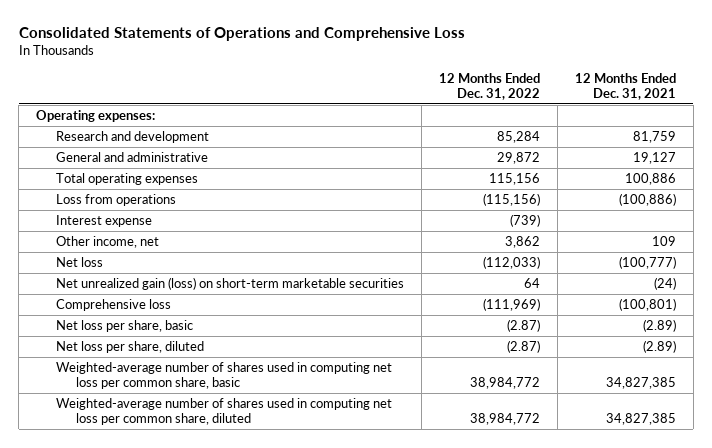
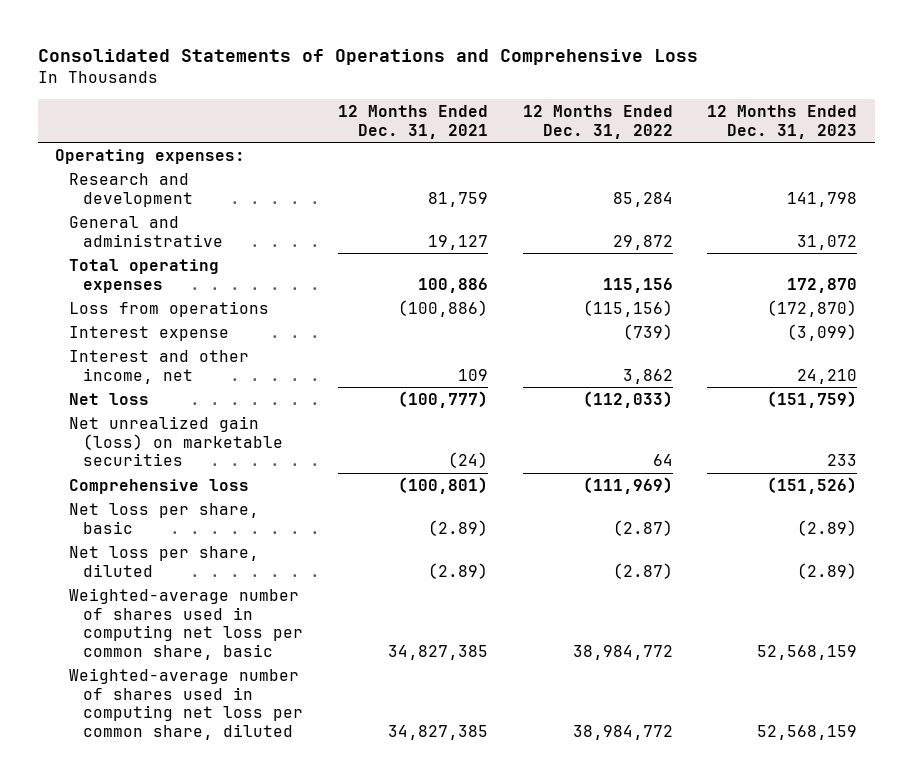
none -> [707,104,858,139] 12 Months Ended Dec. 31, 2023
[56,235,160,248] Other income, net -> [69,349,250,384] Interest and other income, net
[56,276,405,290] Net unrealized gain (loss) on short-term marketable securities -> [69,415,284,467] Net unrealized gain (loss) on marketable securities

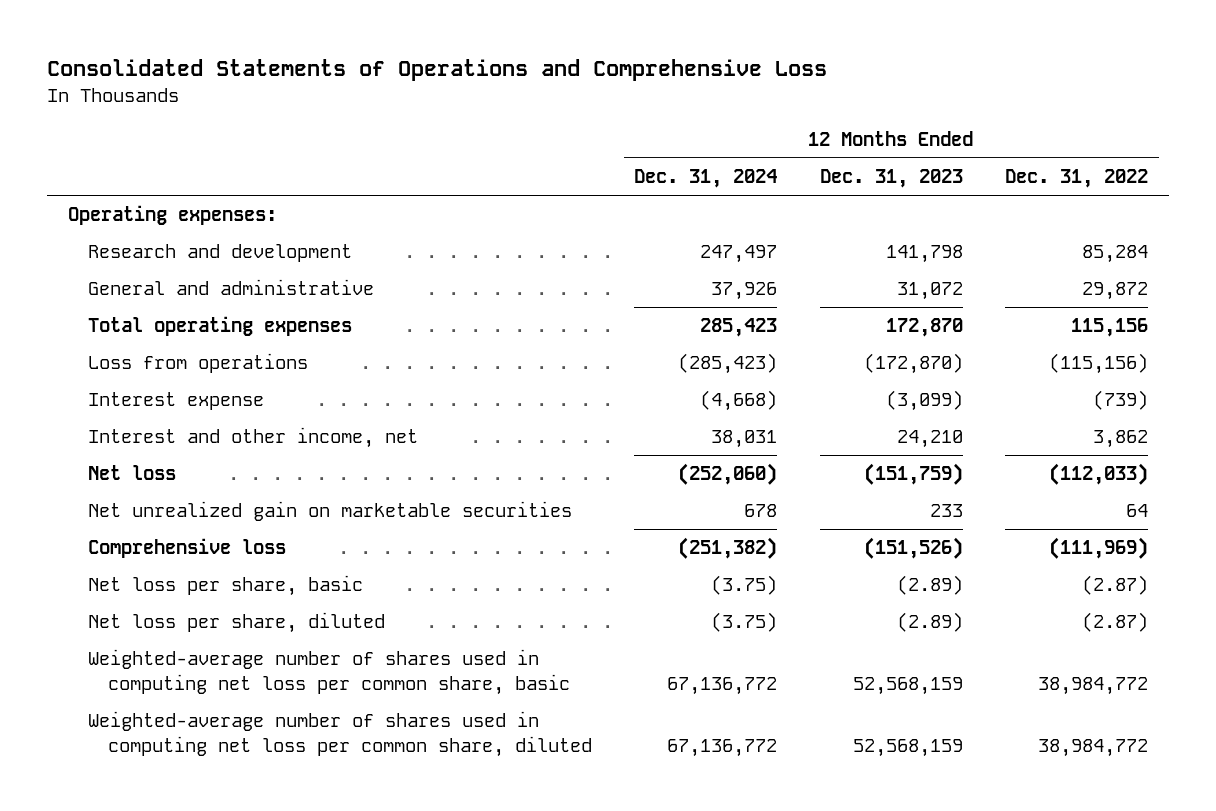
[337,104,488,139] 12 Months Ended Dec. 31, 2021 -> none
none -> [634,169,778,189] Dec. 31, 2024
[69,415,284,467] Net unrealized gain (loss) on marketable securities -> [88,501,573,522] Net unrealized gain on marketable securities

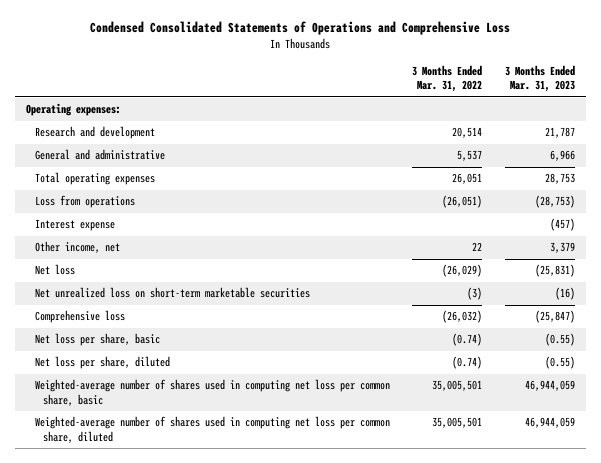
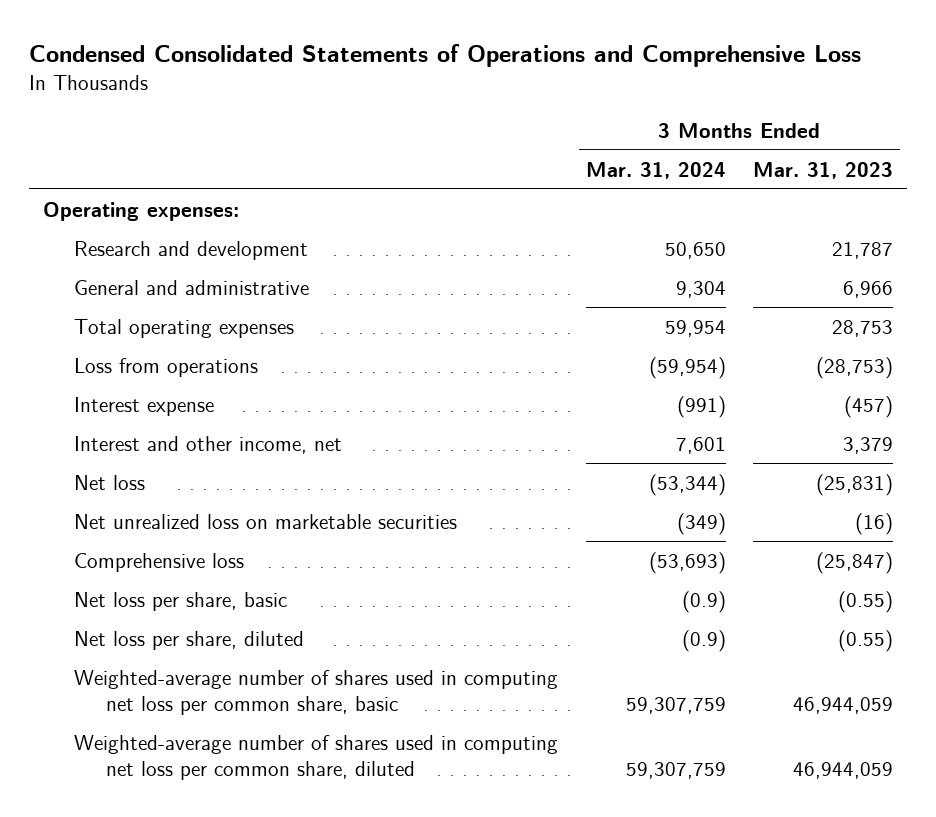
[412,64,483,93] 3 Months Ended Mar. 31, 2022 -> none
none -> [585,161,726,179] Mar. 31, 2024
[34,241,120,254] Other income, net -> [74,435,343,454] Interest and other income, net
[34,287,310,299] Net unrealized loss on short-term marketable securities -> [74,513,458,529] Net unrealized loss on marketable securities

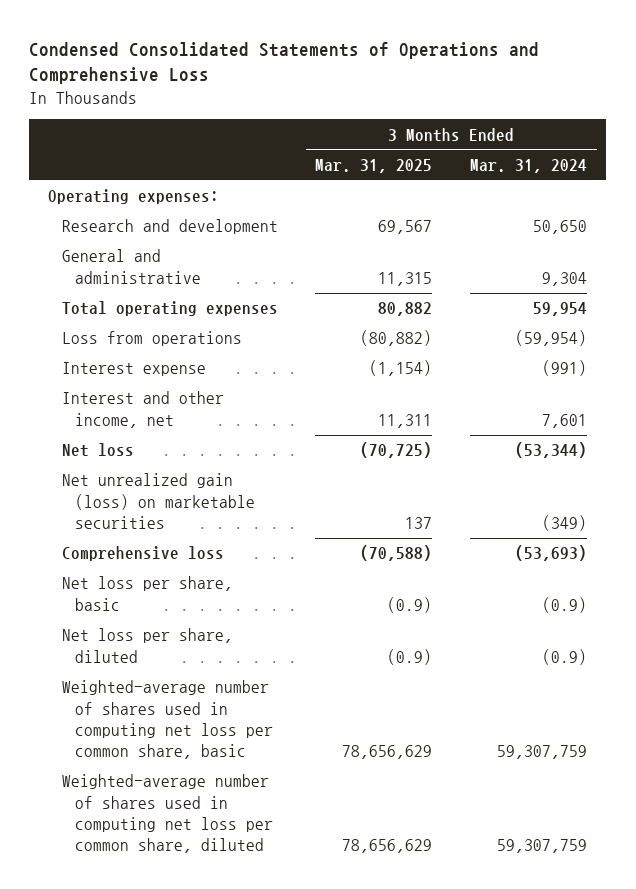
[753,161,894,179] Mar. 31, 2023 -> none
none -> [315,159,433,174] Mar. 31, 2025
[74,513,458,529] Net unrealized loss on marketable securities -> [61,473,255,530] Net unrealized gain (loss) on marketable securities

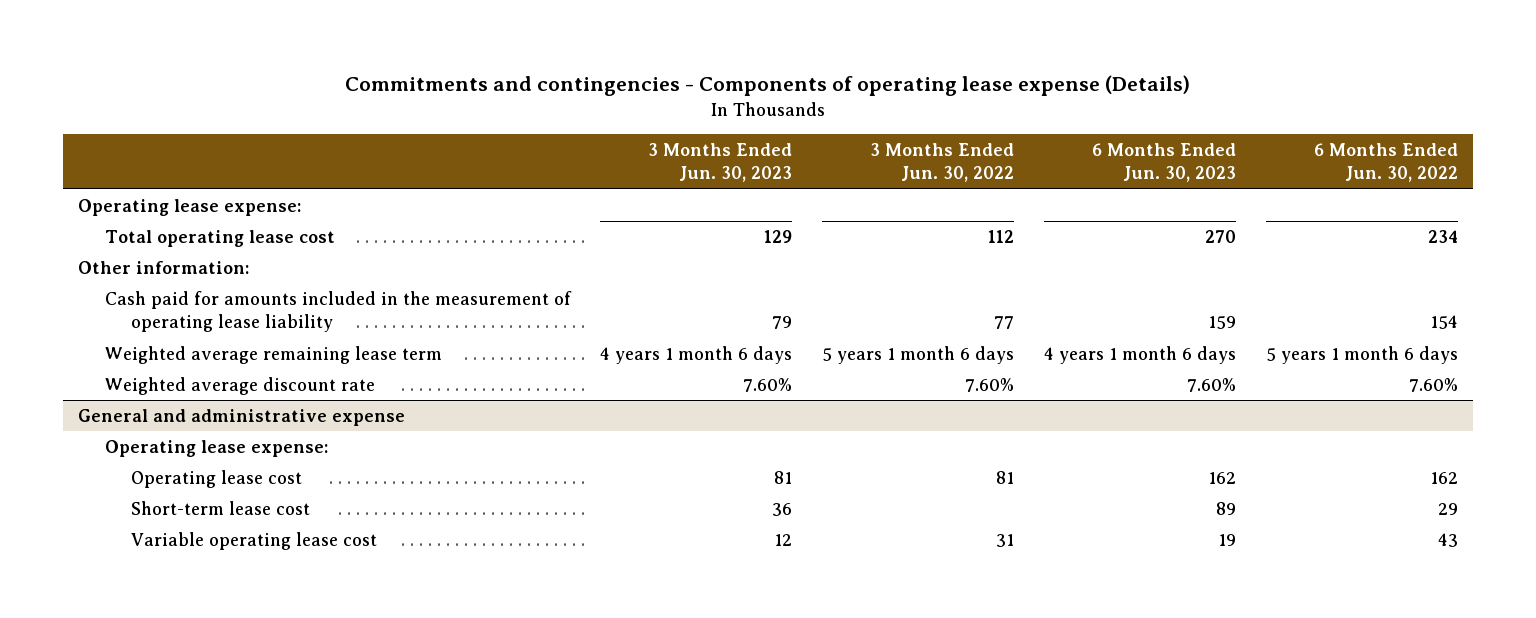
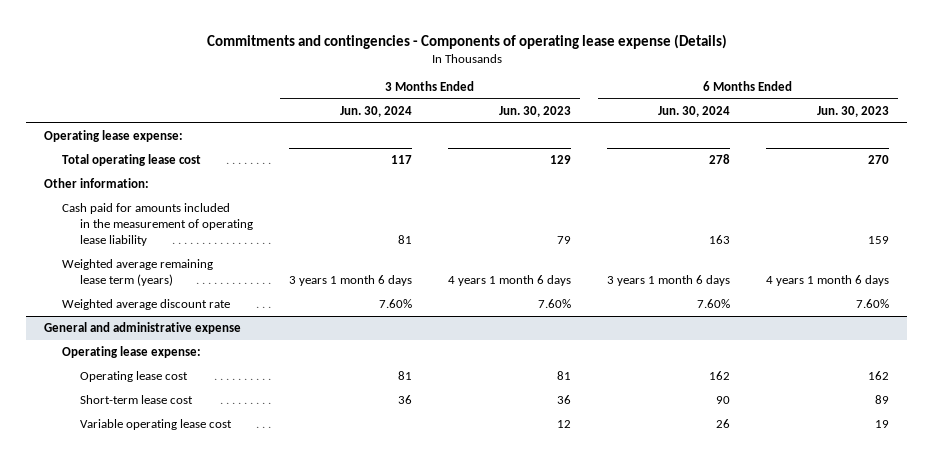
[870,142,1015,183] 3 Months Ended Jun. 30, 2022 -> none
[1314,142,1459,183] 6 Months Ended Jun. 30, 2022 -> none
none -> [339,105,412,117] Jun. 30, 2024
none -> [658,105,731,117] Jun. 30, 2024
[104,345,442,364] Weighted average remaining lease term -> [62,258,214,287] Weighted average remaining lease term (years)

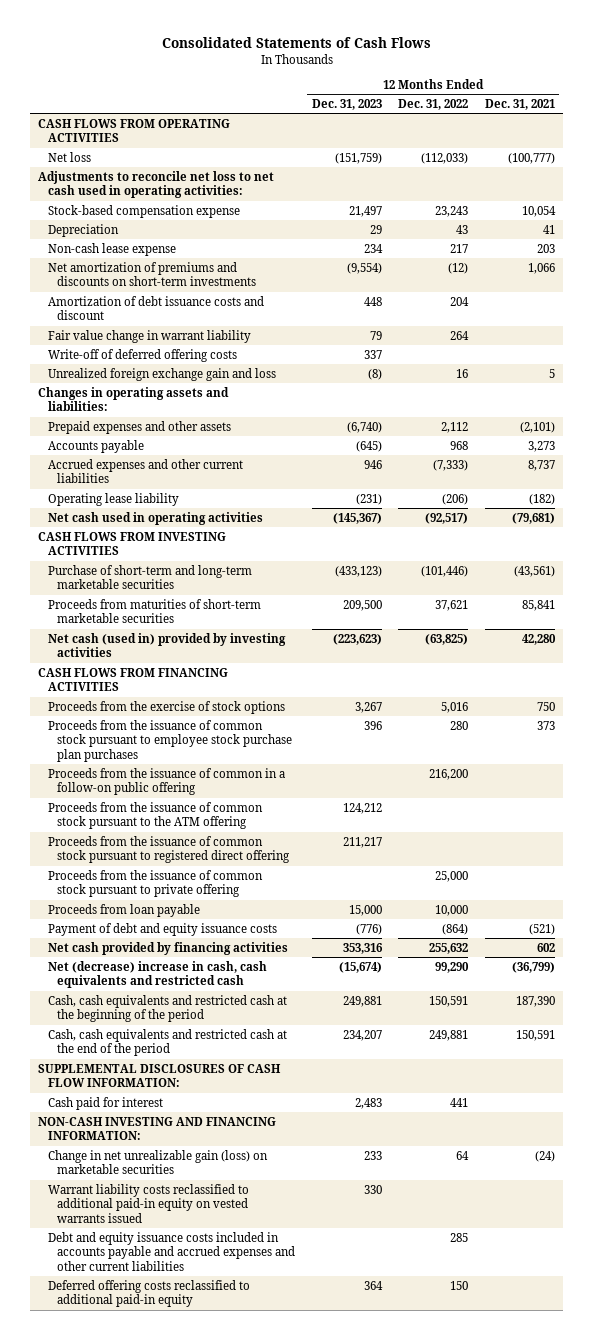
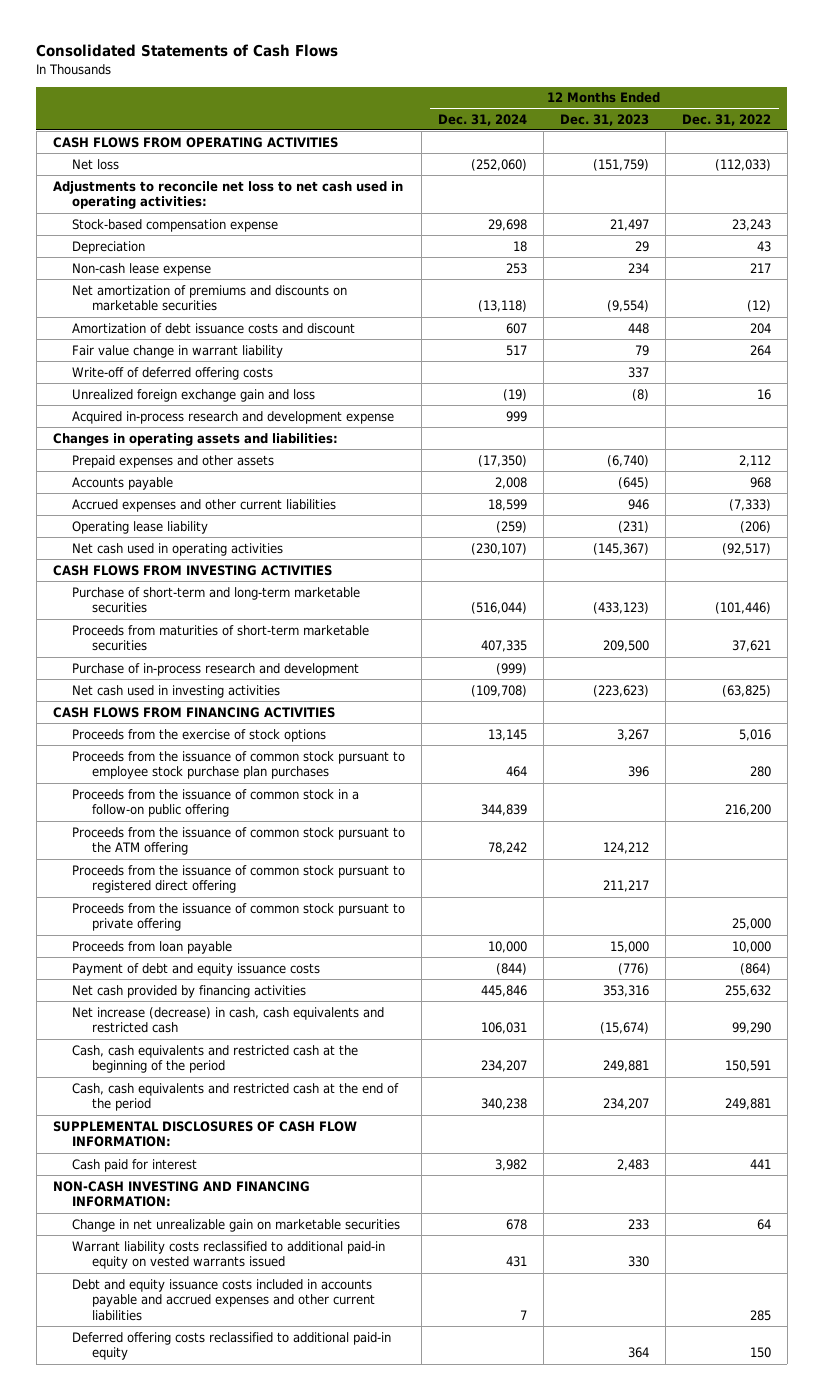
[485,98,556,110] Dec. 31, 2021 -> none
none -> [437,113,527,126] Dec. 31, 2024
[47,261,256,287] Net amortization of premiums and discounts on short-term investments -> [72,284,348,312] Net amortization of premiums and discounts on marketable securities
none -> [72,410,395,424] Acquired in-process research and development expense
none -> [72,662,360,676] Purchase of in-process research and development
[47,632,286,658] Net cash (used in) provided by investing activities -> [72,684,281,698] Net cash used in investing activities
[47,767,285,796] Proceeds from the issuance of common in a follow-on public offering -> [72,788,360,818] Proceeds from the issuance of common stock in a follow-on public offering
[47,960,267,989] Net (decrease) increase in cash, cash equivalents and restricted cash -> [72,1006,385,1034] Net increase (decrease) in cash, cash equivalents and restricted cash
[47,1149,268,1175] Change in net unrealizable gain (loss) on marketable securities -> [72,1218,401,1232] Change in net unrealizable gain on marketable securities

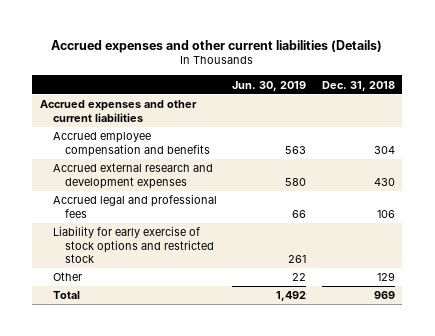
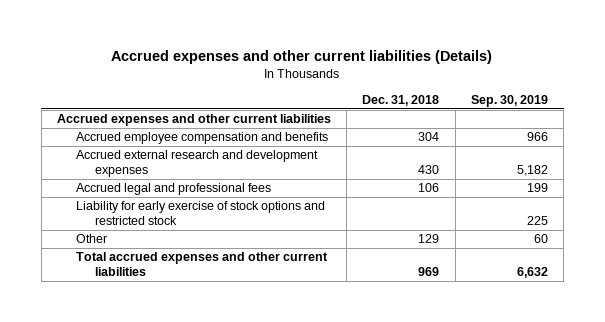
[232,80,307,91] Jun. 30, 2019 -> none
none -> [470,95,548,108] Sep. 30, 2019
[52,291,80,300] Total -> [75,252,328,277] Total accrued expenses and other current liabilities

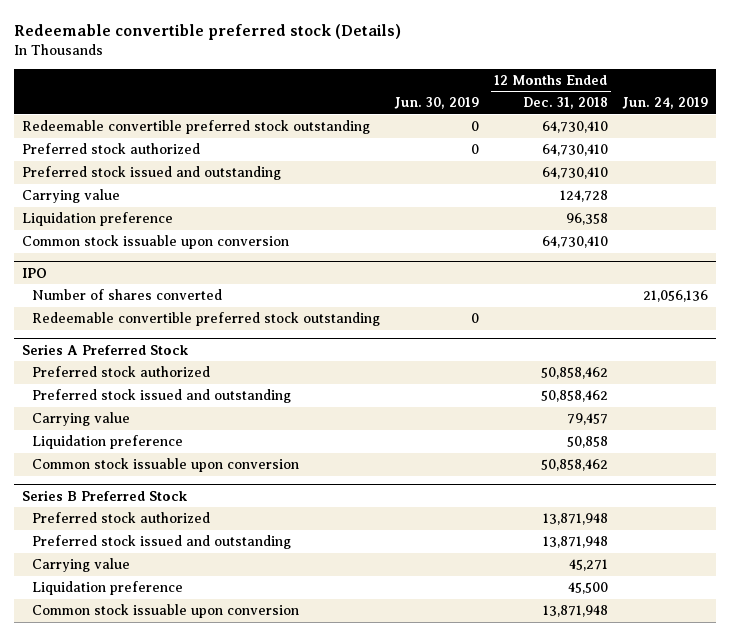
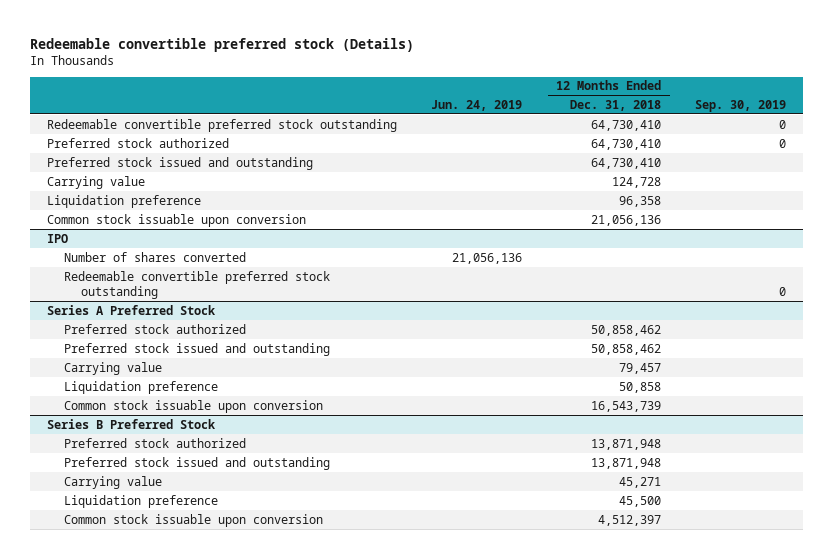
[394,97,480,110] Jun. 30, 2019 -> none
none -> [695,99,787,112] Sep. 30, 2019
[541,236,608,249] 64,730,410 -> [591,214,662,226] 21,056,136
[540,459,608,472] 50,858,462 -> [591,400,662,412] 16,543,739
[542,605,608,618] 13,871,948 -> [598,514,662,526] 4,512,397

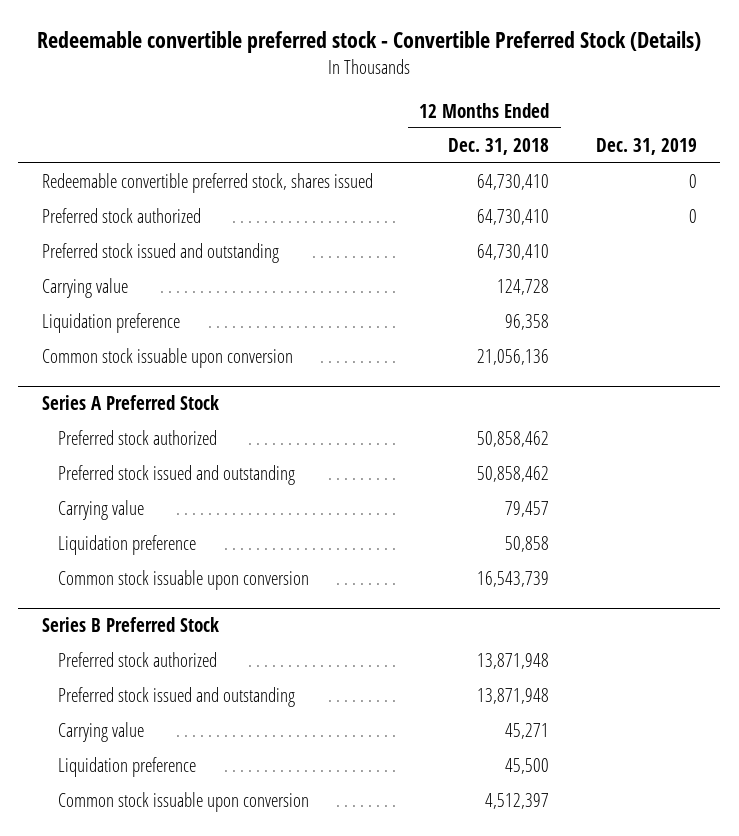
[30,37,415,52] Redeemable convertible preferred stock (Details) -> [37,31,702,54] Redeemable convertible preferred stock - Convertible Preferred Stock (Details)
[431,99,523,111] Jun. 24, 2019 -> none
[695,99,787,112] Sep. 30, 2019 -> none
none -> [596,138,698,156] Dec. 31, 2019
[47,118,398,132] Redeemable convertible preferred stock outstanding -> [41,173,373,194] Redeemable convertible preferred stock, shares issued
[47,233,69,243] IPO -> none
[64,251,247,262] Number of shares converted -> none
[64,270,331,299] Redeemable convertible preferred stock outstanding -> none

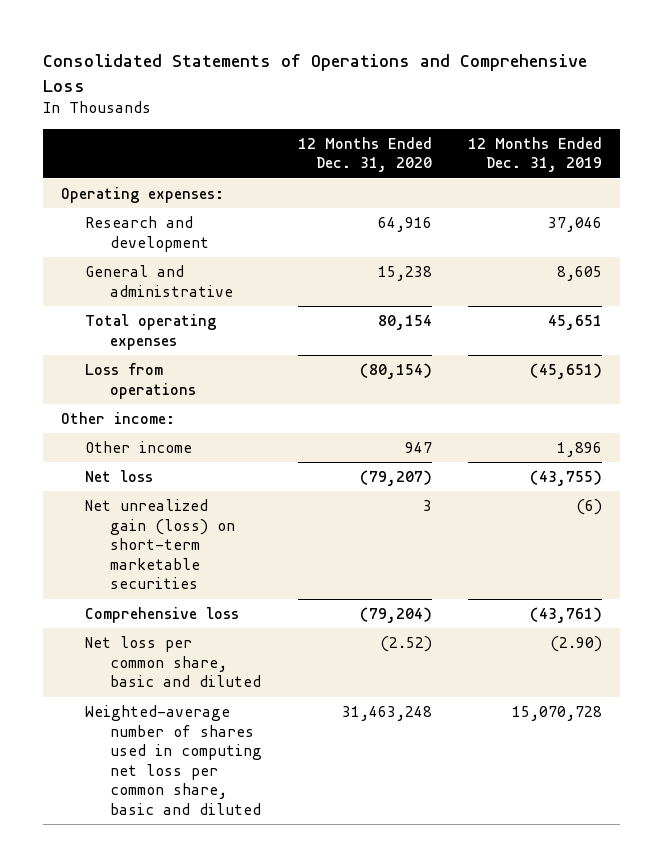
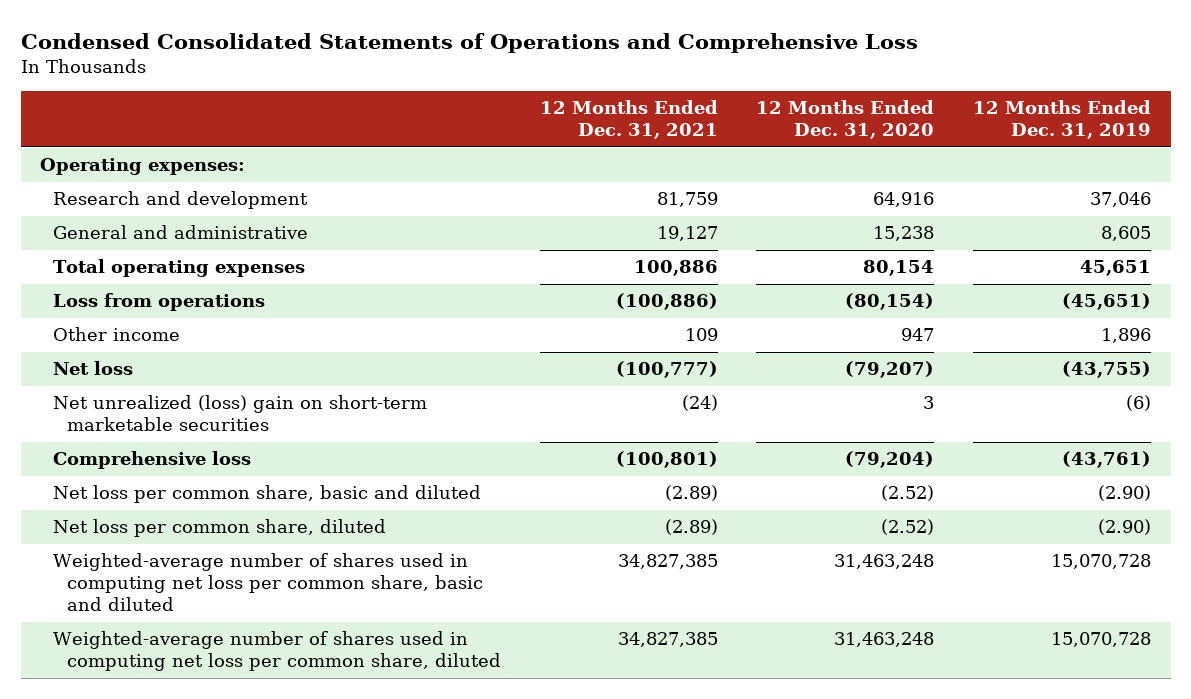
[42,54,587,92] Consolidated Statements of Operations and Comprehensive Loss -> [20,32,918,53] Condensed Consolidated Statements of Operations and Comprehensive Loss
none -> [539,100,718,140] 12 Months Ended Dec. 31, 2021
[61,412,176,425] Other income: -> none
[85,499,235,590] Net unrealized gain (loss) on short-term marketable securities -> [53,395,428,432] Net unrealized (loss) gain on short-term marketable securities
none -> [53,519,387,538] Net loss per common share, diluted
none -> [53,631,501,672] Weighted-average number of shares used in computing net loss per common share, diluted

